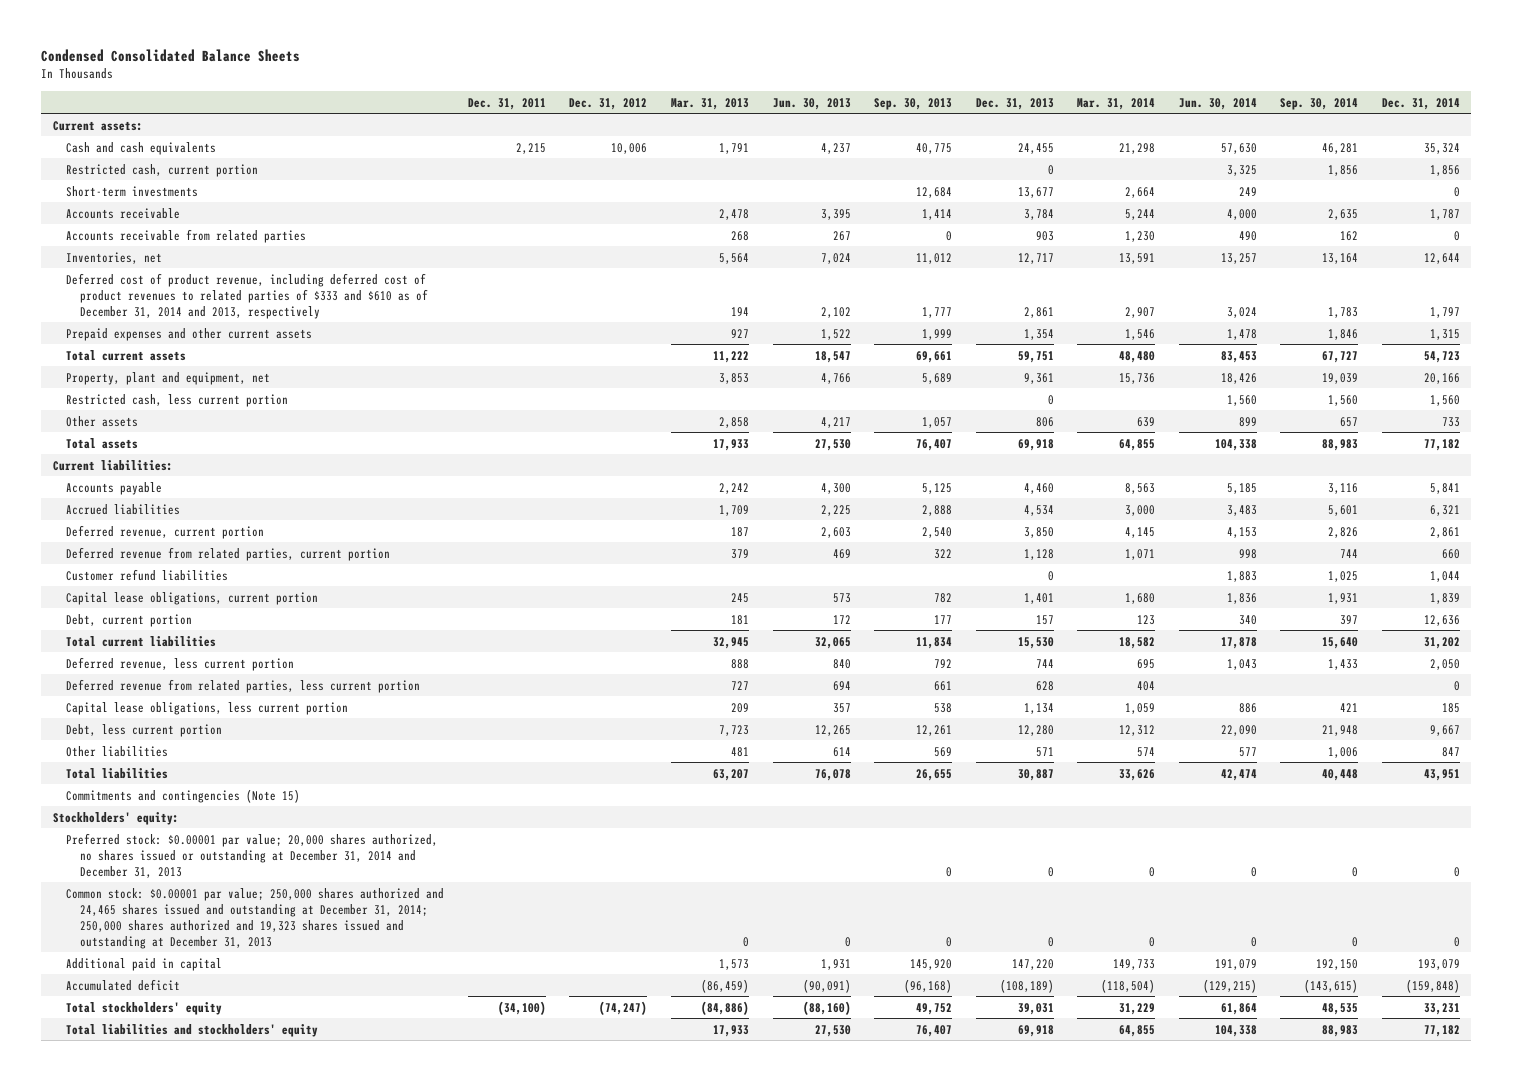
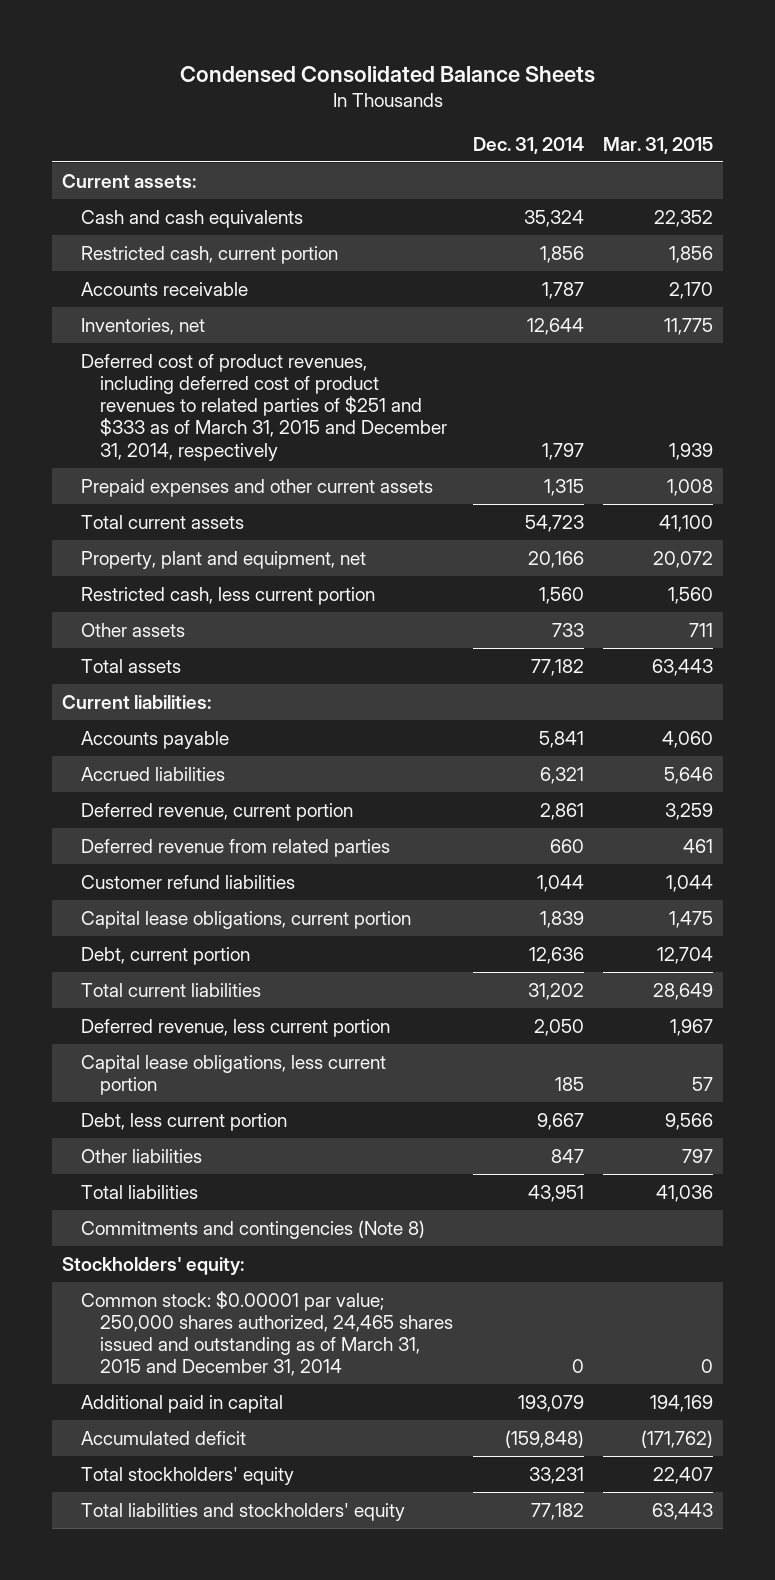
[467,97,546,110] Dec. 31, 2011 -> none
[569,97,648,110] Dec. 31, 2012 -> none
[670,97,749,110] Mar. 31, 2013 -> none
[772,97,851,110] Jun. 30, 2013 -> none
[874,97,953,110] Sep. 30, 2013 -> none
[975,97,1054,110] Dec. 31, 2013 -> none
[1077,97,1156,110] Mar. 31, 2014 -> none
[1178,97,1257,110] Jun. 30, 2014 -> none
[1280,97,1359,110] Sep. 30, 2014 -> none
none -> [603,137,714,155] Mar. 31, 2015
[66,185,199,197] Short-term investments -> none
[66,228,307,243] Accounts receivable from related parties -> none
[66,272,428,319] Deferred cost of product revenue, including deferred cost of product revenues to related parties of $333 and $610 as of December 31, 2014 and 2013, respectively -> [81,353,448,461] Deferred cost of product revenues, including deferred cost of product revenues to related parties of $251 and $333 as of March 31, 2015 and December 31, 2014, respectively
[66,546,391,561] Deferred revenue from related parties, current portion -> [81,838,391,857] Deferred revenue from related parties
[66,678,421,693] Deferred revenue from related parties, less current portion -> none
[66,788,301,803] Commitments and contingencies (Note 15) -> [81,1219,426,1239] Commitments and contingencies (Note 8)
[66,832,439,878] Preferred stock: $0.00001 par value; 20,000 shares authorized, no shares issued or outstanding at December 31, 2014 and December 31, 2013 -> none
[66,887,445,949] Common stock: $0.00001 par value; 250,000 shares authorized and 24,465 shares issued and outstanding at December 31, 2014; 250,000 shares authorized and 19,323 shares issued and outstanding at December 31, 2013 -> [81,1290,454,1377] Common stock: $0.00001 par value; 250,000 shares authorized, 24,465 shares issued and outstanding as of March 31, 2015 and December 31, 2014

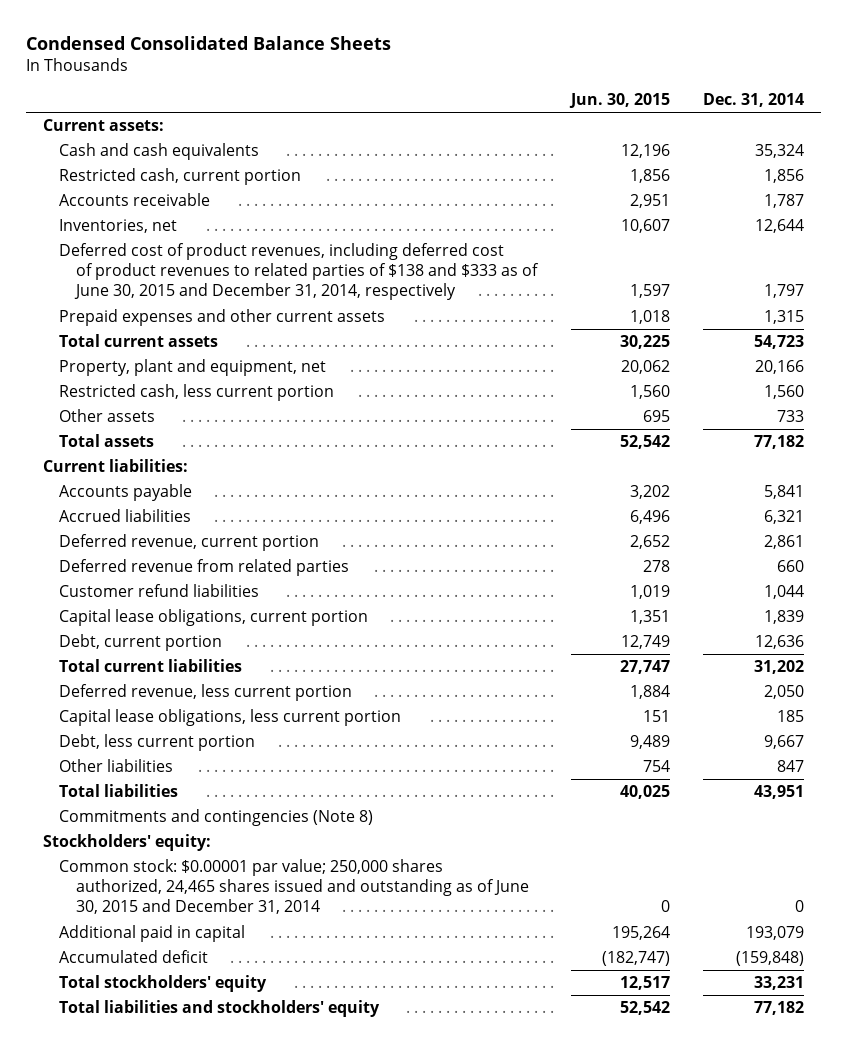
[603,137,714,155] Mar. 31, 2015 -> none
none -> [568,93,670,109] Jun. 30, 2015
[81,353,448,461] Deferred cost of product revenues, including deferred cost of product revenues to related parties of $251 and $333 as of March 31, 2015 and December 31, 2014, respectively -> [59,243,539,301] Deferred cost of product revenues, including deferred cost of product revenues to related parties of $138 and $333 as of June 30, 2015 and December 31, 2014, respectively
[81,1290,454,1377] Common stock: $0.00001 par value; 250,000 shares authorized, 24,465 shares issued and outstanding as of March 31, 2015 and December 31, 2014 -> [59,859,529,915] Common stock: $0.00001 par value; 250,000 shares authorized, 24,465 shares issued and outstanding as of June 30, 2015 and December 31, 2014

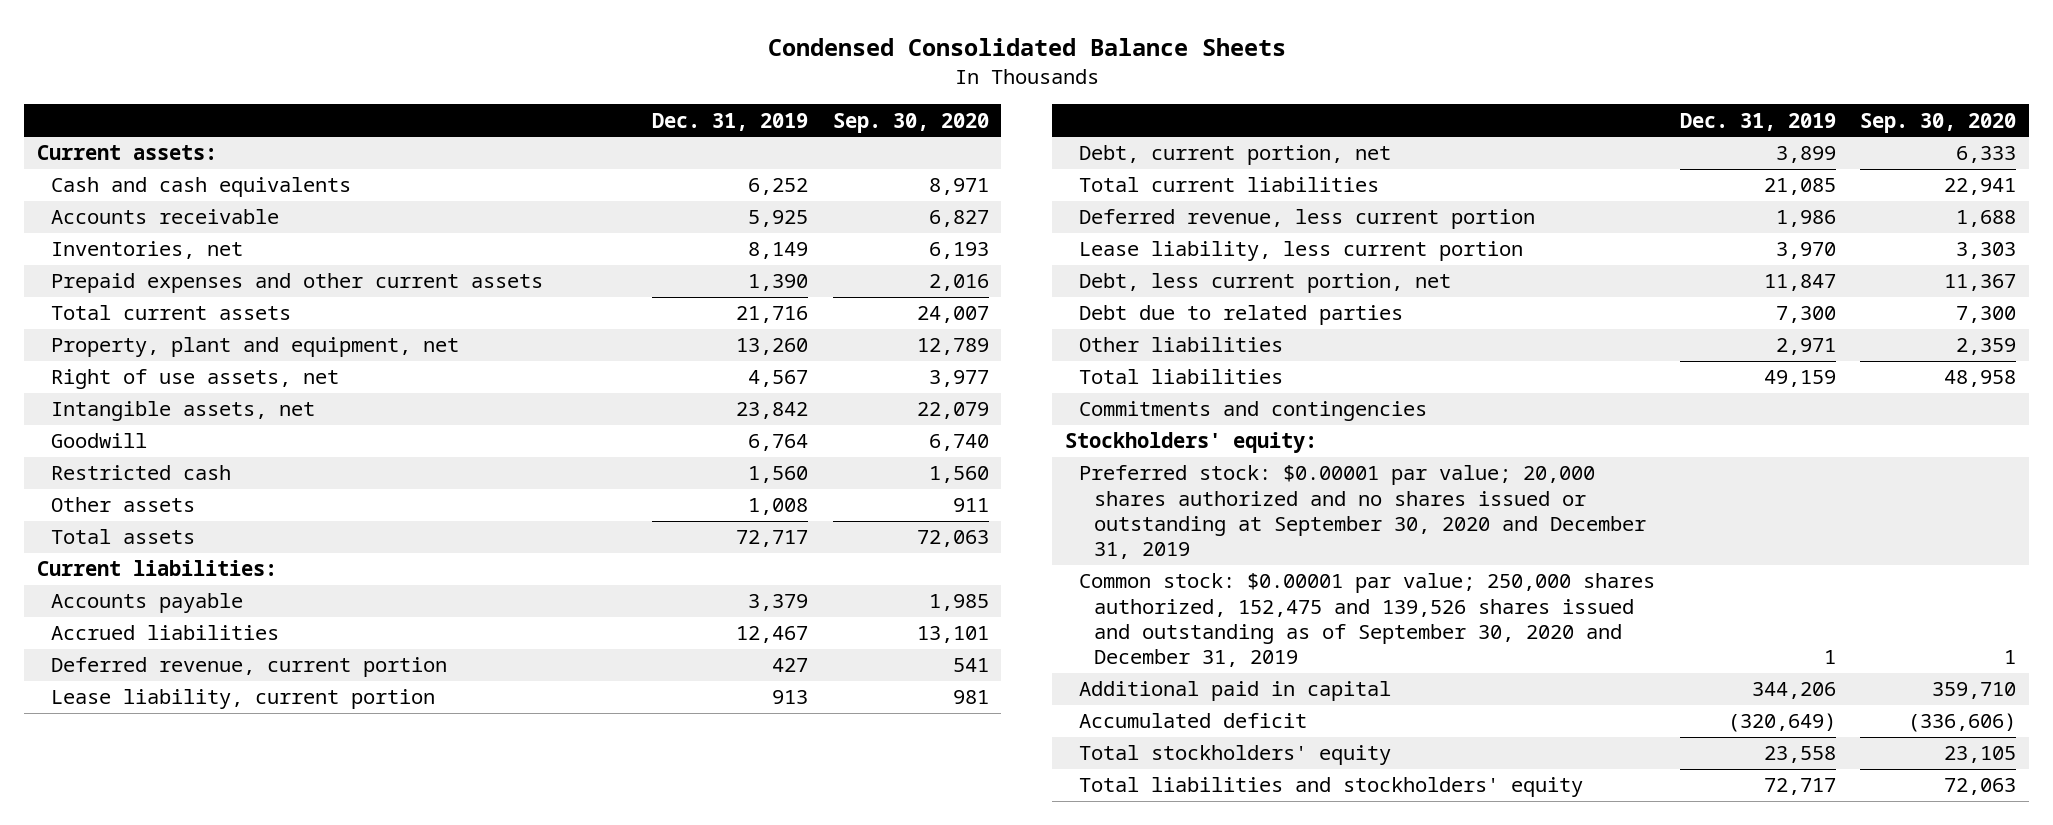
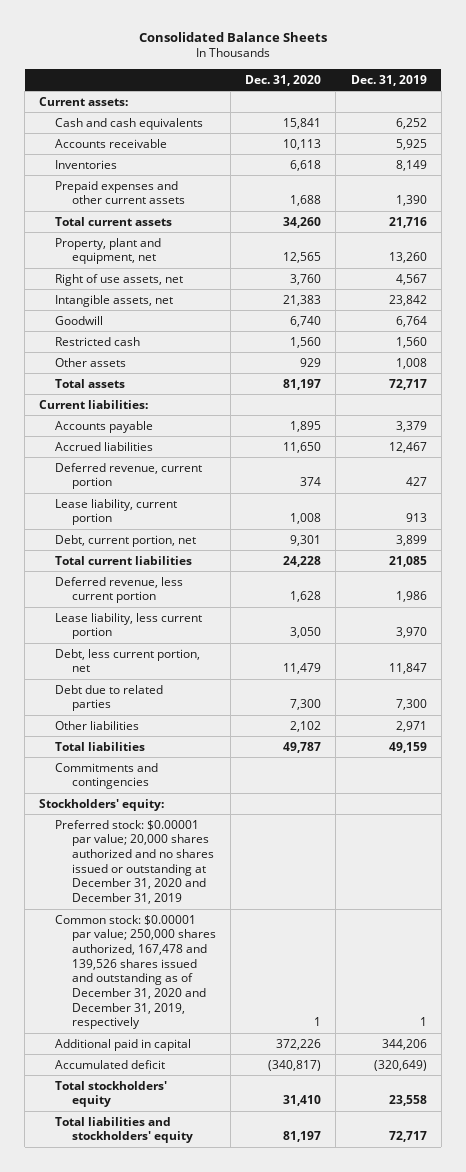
[767,38,1286,57] Condensed Consolidated Balance Sheets -> [138,32,327,43] Consolidated Balance Sheets
[832,112,989,133] Sep. 30, 2020 -> none
none -> [245,74,322,86] Dec. 31, 2020
[51,241,244,260] Inventories, net -> [55,159,118,169] Inventories
[1079,465,1646,559] Preferred stock: $0.00001 par value; 20,000 shares authorized and no shares issued or outstanding at September 30, 2020 and December 31, 2019 -> [55,819,214,904] Preferred stock: $0.00001 par value; 20,000 shares authorized and no shares issued or outstanding at December 31, 2020 and December 31, 2019
[1079,573,1656,667] Common stock: $0.00001 par value; 250,000 shares authorized, 152,475 and 139,526 shares issued and outstanding as of September 30, 2020 and December 31, 2019 -> [55,914,216,1030] Common stock: $0.00001 par value; 250,000 shares authorized, 167,478 and 139,526 shares issued and outstanding as of December 31, 2020 and December 31, 2019, respectively

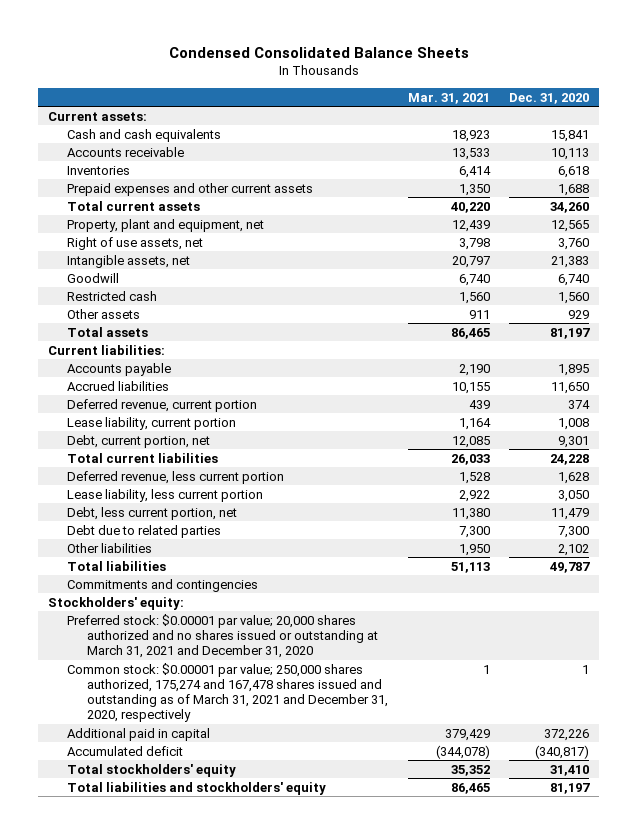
[138,32,327,43] Consolidated Balance Sheets -> [168,46,469,58] Condensed Consolidated Balance Sheets
[350,74,427,86] Dec. 31, 2019 -> none
none -> [407,92,490,104] Mar. 31, 2021
[55,819,214,904] Preferred stock: $0.00001 par value; 20,000 shares authorized and no shares issued or outstanding at December 31, 2020 and December 31, 2019 -> [67,613,378,659] Preferred stock: $0.00001 par value; 20,000 shares authorized and no shares issued or outstanding at March 31, 2021 and December 31, 2020
[55,914,216,1030] Common stock: $0.00001 par value; 250,000 shares authorized, 167,478 and 139,526 shares issued and outstanding as of December 31, 2020 and December 31, 2019, respectively -> [67,662,388,723] Common stock: $0.00001 par value; 250,000 shares authorized, 175,274 and 167,478 shares issued and outstanding as of March 31, 2021 and December 31, 2020, respectively

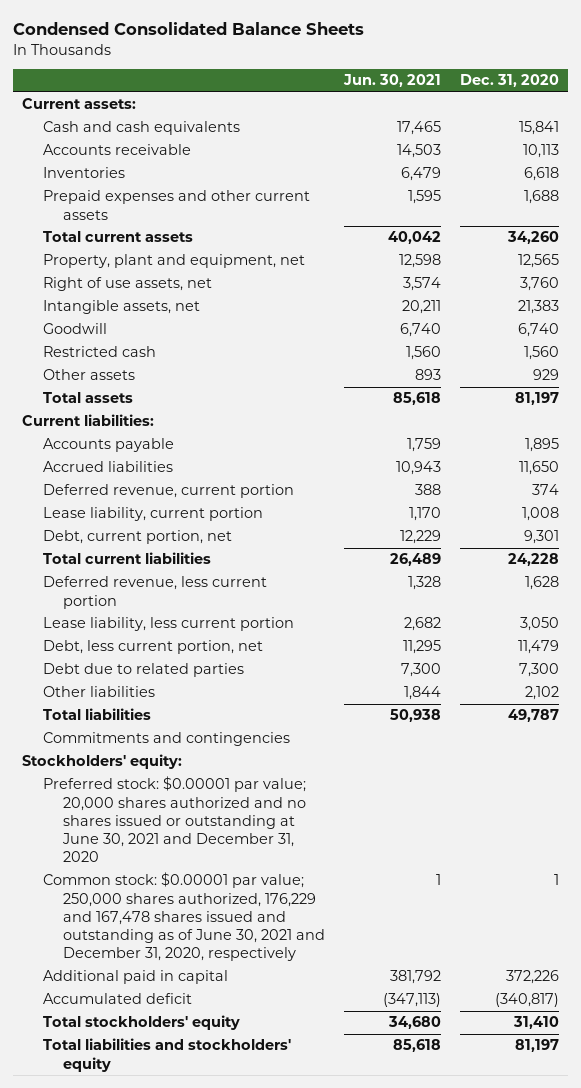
[407,92,490,104] Mar. 31, 2021 -> none
none -> [342,74,441,88] Jun. 30, 2021
[67,613,378,659] Preferred stock: $0.00001 par value; 20,000 shares authorized and no shares issued or outstanding at March 31, 2021 and December 31, 2020 -> [42,776,307,863] Preferred stock: $0.00001 par value; 20,000 shares authorized and no shares issued or outstanding at June 30, 2021 and December 31, 2020
[67,662,388,723] Common stock: $0.00001 par value; 250,000 shares authorized, 175,274 and 167,478 shares issued and outstanding as of March 31, 2021 and December 31, 2020, respectively -> [42,872,326,962] Common stock: $0.00001 par value; 250,000 shares authorized, 176,229 and 167,478 shares issued and outstanding as of June 30, 2021 and December 31, 2020, respectively

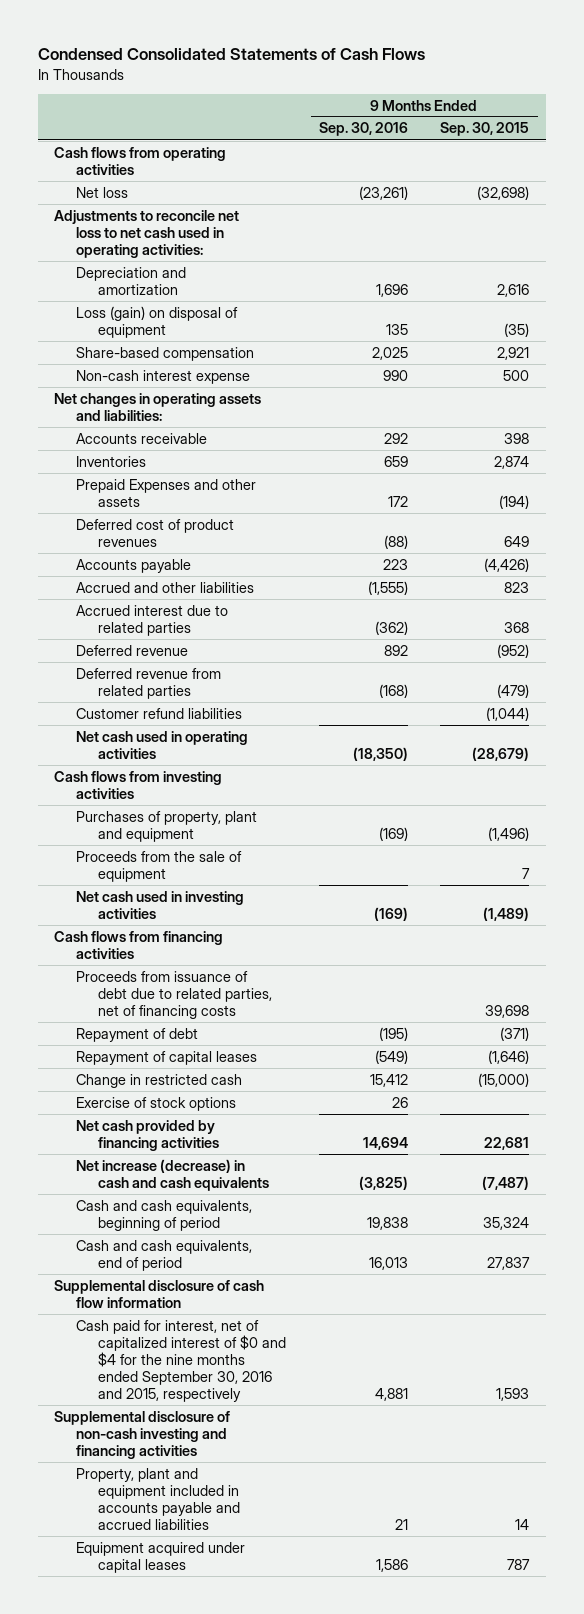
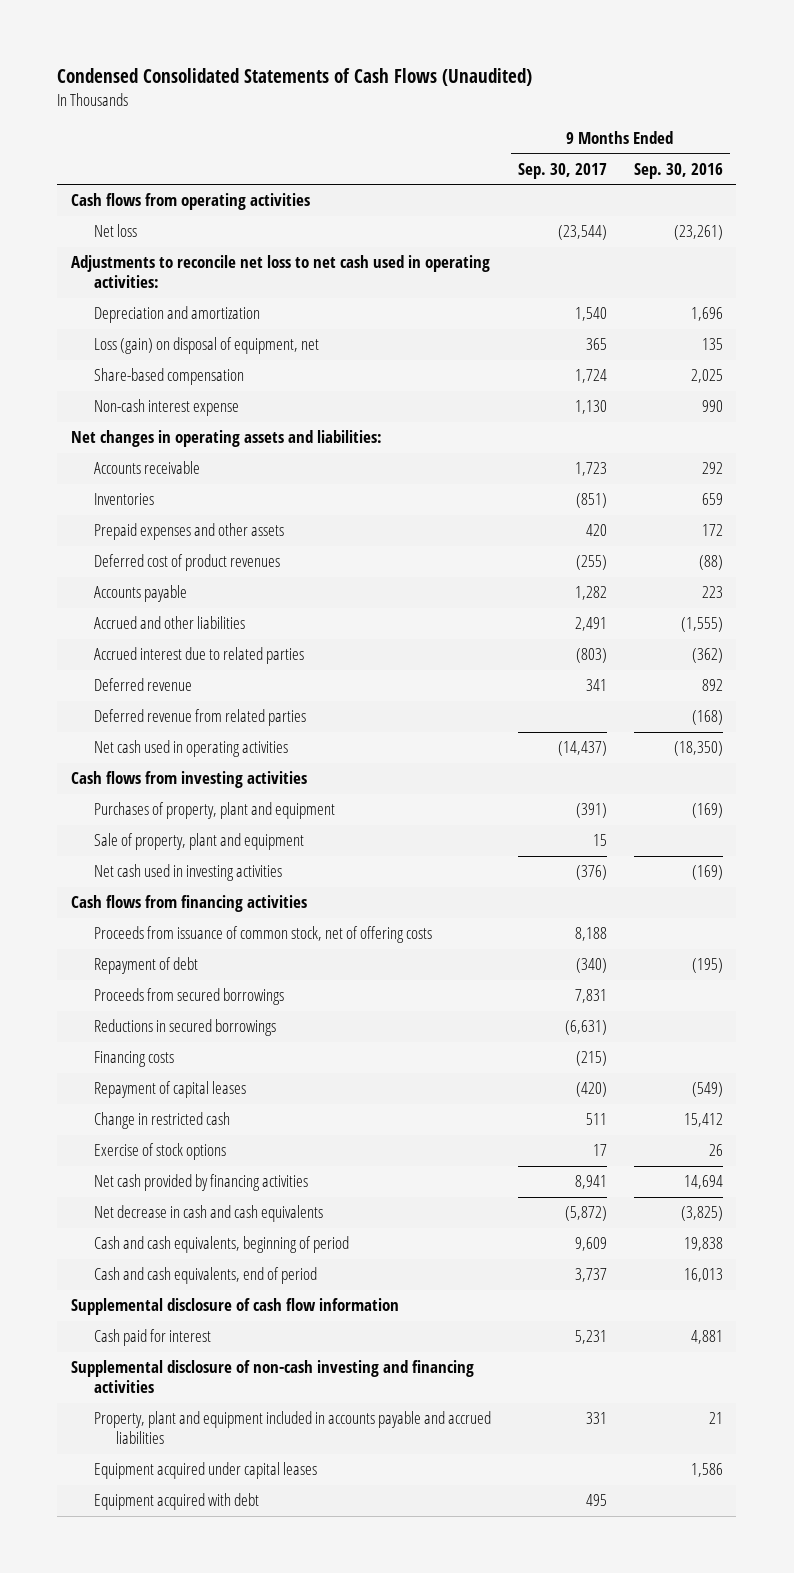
[38,48,426,61] Condensed Consolidated Statements of Cash Flows -> [57,68,533,87] Condensed Consolidated Statements of Cash Flows (Unaudited)
[440,122,530,137] Sep. 30, 2015 -> none
none -> [517,162,607,179] Sep. 30, 2017
[76,305,239,338] Loss (gain) on disposal of equipment -> [93,337,319,355] Loss (gain) on disposal of equipment, net
[76,478,257,507] Prepaid Expenses and other assets -> [93,523,284,541] Prepaid expenses and other assets
[76,707,243,719] Customer refund liabilities -> none
[76,850,243,882] Proceeds from the sale of equipment -> [93,833,304,851] Sale of property, plant and equipment
[76,970,273,1019] Proceeds from issuance of debt due to related parties, net of financing costs -> none
none -> [93,926,432,944] Proceeds from issuance of common stock, net of offering costs
none -> [93,988,284,1006] Proceeds from secured borrowings
none -> [93,1019,276,1037] Reductions in secured borrowings
none -> [93,1051,174,1068] Financing costs
[76,1158,270,1191] Net increase (decrease) in cash and cash equivalents -> [93,1205,323,1223] Net decrease in cash and cash equivalents
[76,1319,287,1403] Cash paid for interest, net of capitalized interest of $0 and $4 for the nine months ended September 30, 2016 and 2015, respectively -> [93,1329,211,1347] Cash paid for interest
none -> [93,1493,259,1511] Equipment acquired with debt

